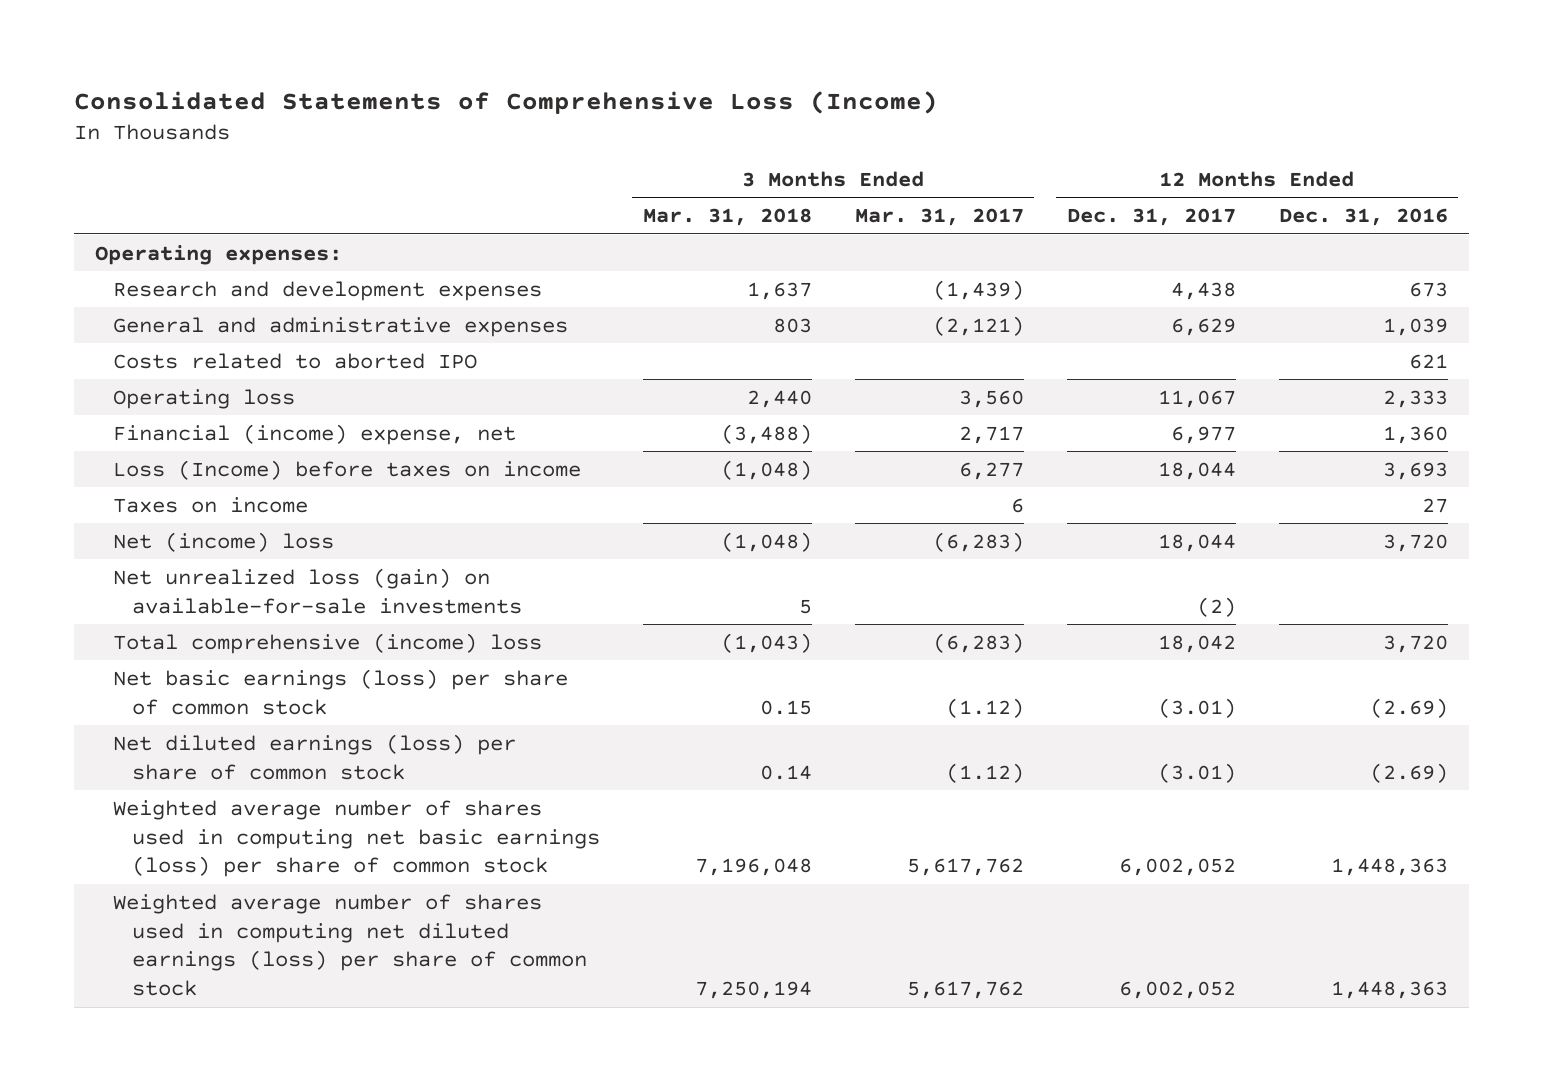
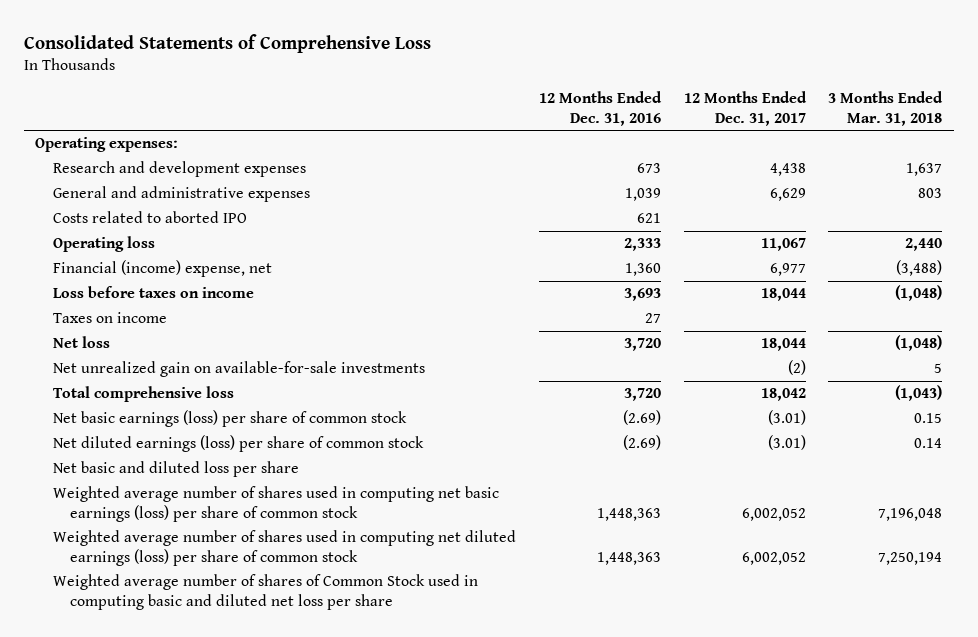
[73,90,938,114] Consolidated Statements of Comprehensive Loss (Income) -> [24,33,432,53] Consolidated Statements of Comprehensive Loss
[854,208,1024,227] Mar. 31, 2017 -> none
[113,459,582,480] Loss (Income) before taxes on income -> [52,286,254,299] Loss before taxes on income
[113,531,335,552] Net (income) loss -> [52,336,110,349] Net loss
[113,567,522,614] Net unrealized loss (gain) on available-for-sale investments -> [52,361,425,378] Net unrealized gain on available-for-sale investments
[113,632,543,654] Total comprehensive (income) loss -> [52,386,234,403] Total comprehensive loss
none -> [52,461,299,478] Net basic and diluted loss per share
none -> [52,574,478,610] Weighted average number of shares of Common Stock used in computing basic and diluted net loss per share

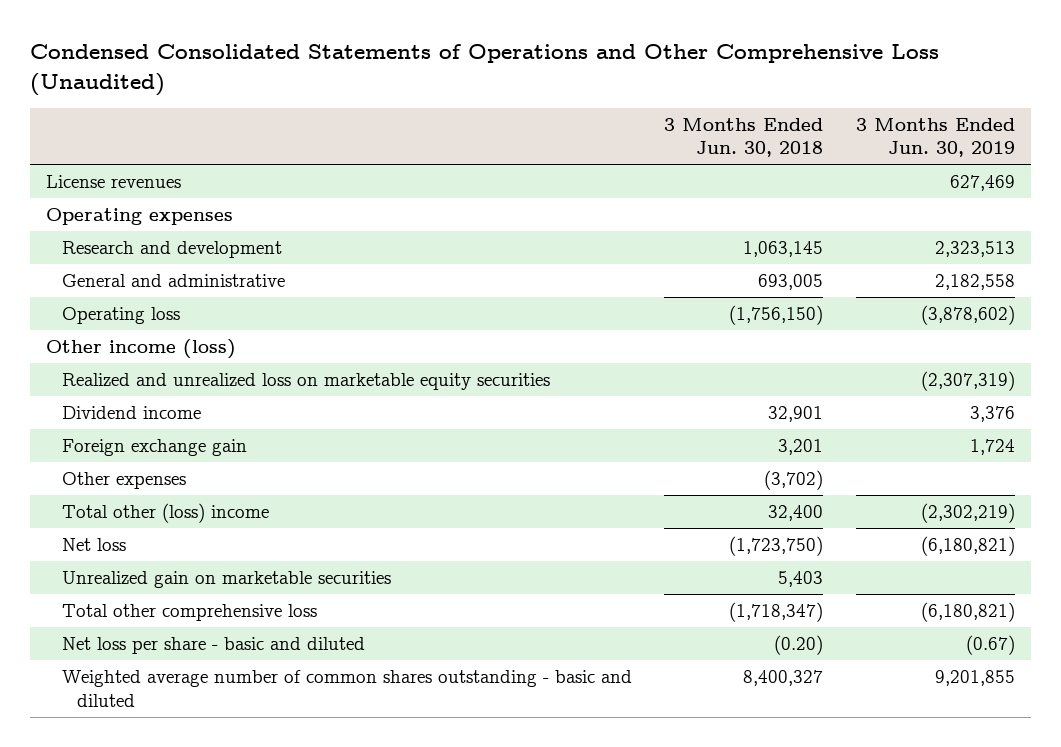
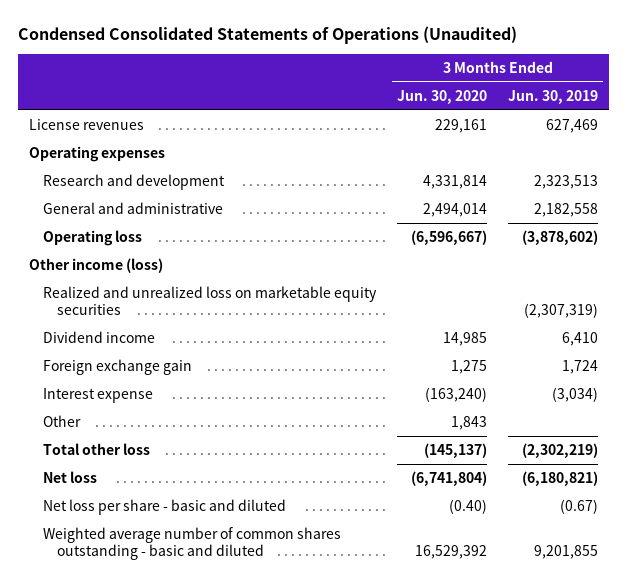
[29,44,939,96] Condensed Consolidated Statements of Operations and Other Comprehensive Loss (Unaudited) -> [18,25,518,44] Condensed Consolidated Statements of Operations (Unaudited)
[664,117,824,158] 3 Months Ended Jun. 30, 2018 -> none
none -> [396,89,487,104] Jun. 30, 2020
[969,406,1015,423] 3,376 -> [562,332,599,347] 6,410
none -> [42,388,153,404] Interest expense
[61,472,186,490] Other expenses -> [42,415,81,428] Other
[61,503,269,524] Total other (loss) income -> [42,443,150,456] Total other loss
[61,571,391,589] Unrealized gain on marketable securities -> none
[61,604,317,622] Total other comprehensive loss -> none

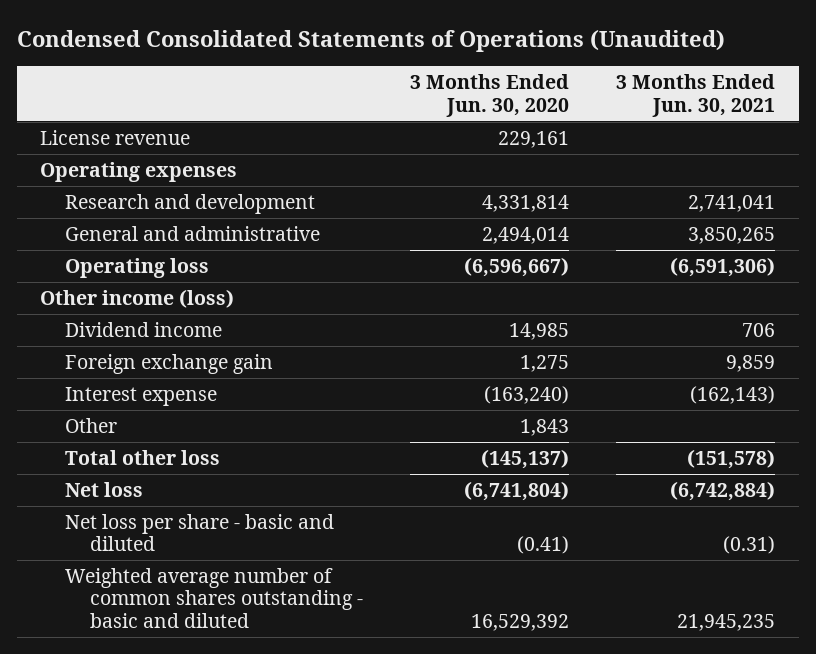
[508,89,599,104] Jun. 30, 2019 -> none
none -> [616,73,776,117] 3 Months Ended Jun. 30, 2021
[28,119,144,131] License revenues -> [40,129,191,145] License revenue
[42,286,377,316] Realized and unrealized loss on marketable equity securities -> none
[448,499,487,515] (0.40) -> [516,536,569,555] (0.41)

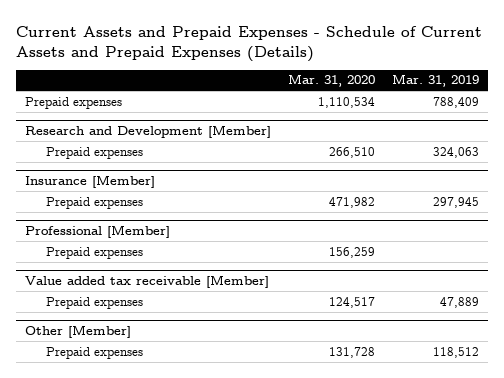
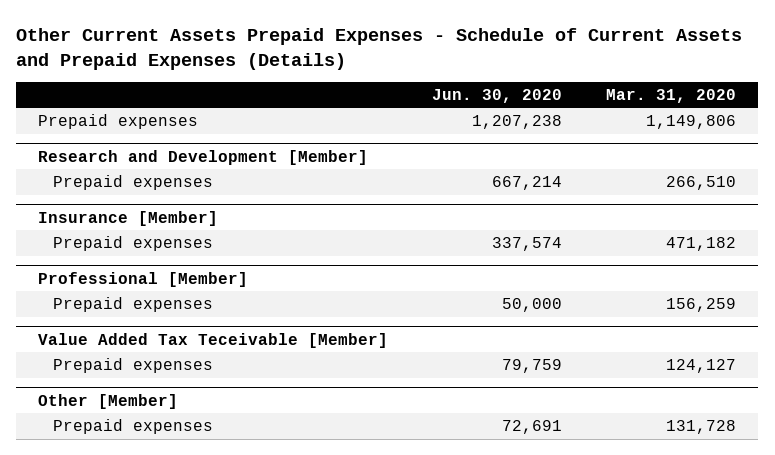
[16,25,483,62] Current Assets and Prepaid Expenses - Schedule of Current Assets and Prepaid Expenses (Details) -> [16,28,743,70] Other Current Assets Prepaid Expenses - Schedule of Current Assets and Prepaid Expenses (Details)
[392,74,480,88] Mar. 31, 2019 -> none
none -> [432,88,563,103] Jun. 30, 2020
[318,96,376,108] 1,110,534 -> [646,115,737,130] 1,149,806
[329,196,376,208] 471,982 -> [666,237,737,252] 471,182
[24,275,269,289] Value added tax receivable [Member] -> [38,332,389,348] Value Added Tax Teceivable [Member]
[329,296,376,308] 124,517 -> [666,359,737,374] 124,127

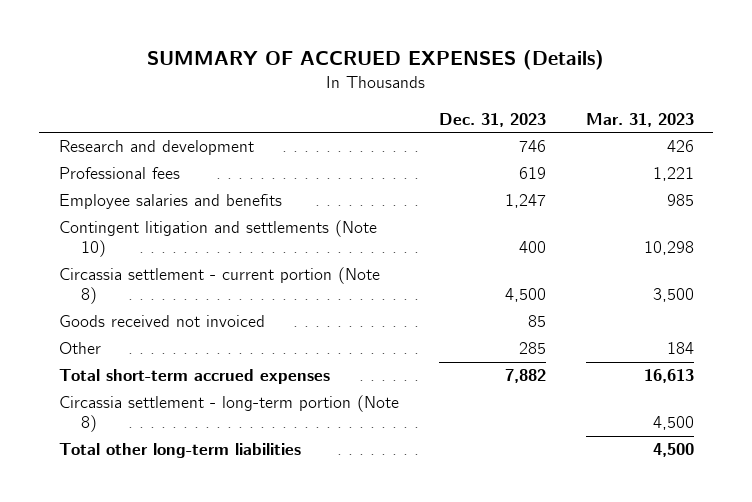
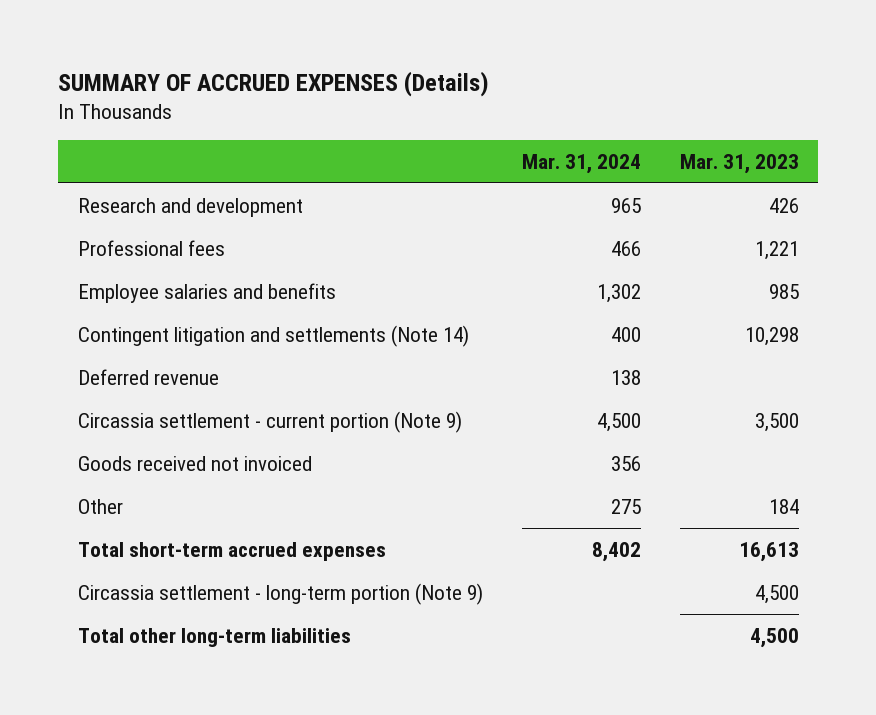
[438,112,546,127] Dec. 31, 2023 -> none
none -> [521,153,641,174] Mar. 31, 2024
[58,220,377,258] Contingent litigation and settlements (Note 10) -> [77,324,469,347] Contingent litigation and settlements (Note 14)
none -> [77,368,219,385] Deferred revenue
[58,267,380,305] Circassia settlement - current portion (Note 8) -> [77,410,462,433] Circassia settlement - current portion (Note 9)
[58,395,399,433] Circassia settlement - long-term portion (Note 8) -> [77,582,483,605] Circassia settlement - long-term portion (Note 9)

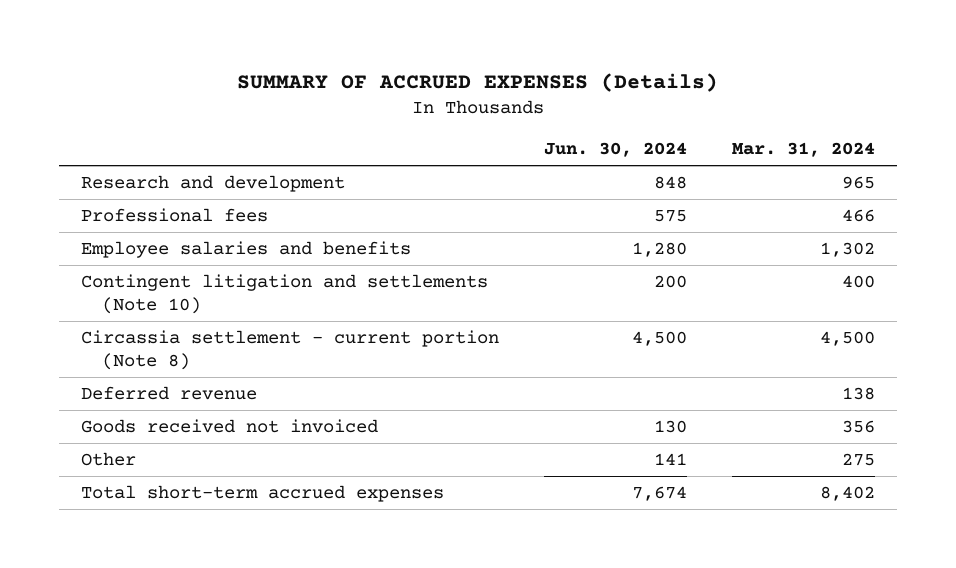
[679,153,799,174] Mar. 31, 2023 -> none
none -> [543,142,687,158] Jun. 30, 2024
[77,324,469,347] Contingent litigation and settlements (Note 14) -> [81,273,489,314] Contingent litigation and settlements (Note 10)
none -> [81,329,500,370] Circassia settlement - current portion (Note 8)
[77,410,462,433] Circassia settlement - current portion (Note 9) -> none
[77,582,483,605] Circassia settlement - long-term portion (Note 9) -> none
[77,627,351,647] Total other long-term liabilities -> none

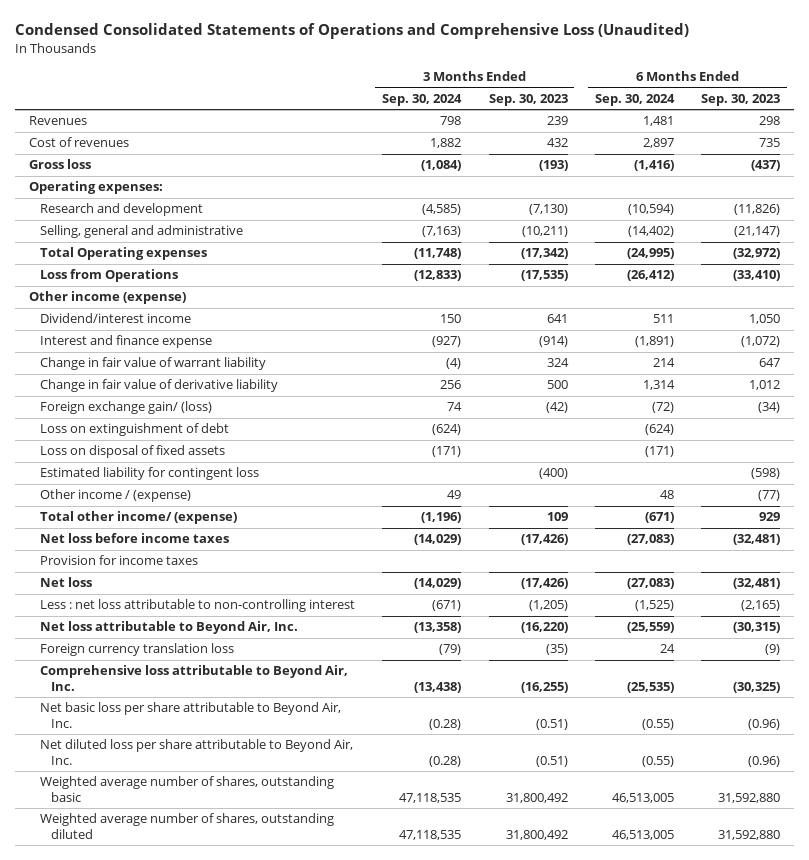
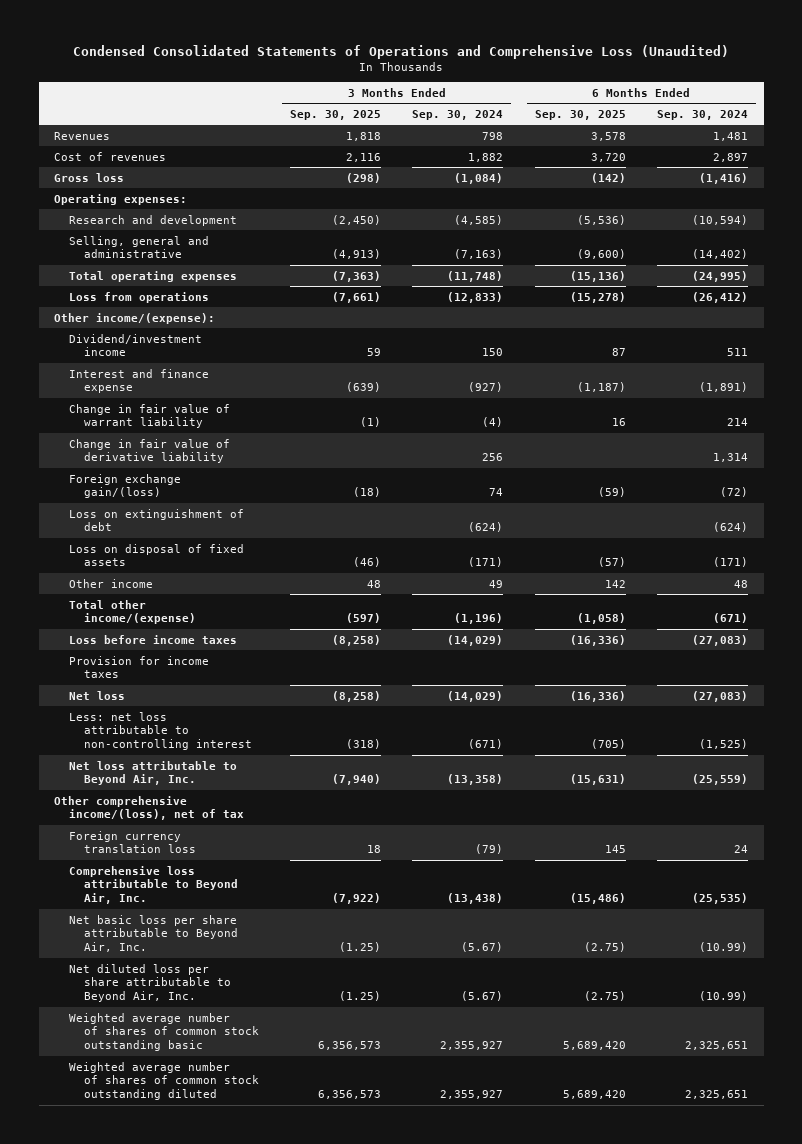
[488,93,568,106] Sep. 30, 2023 -> none
[701,93,781,106] Sep. 30, 2023 -> none
none -> [289,109,381,120] Sep. 30, 2025
none -> [534,109,626,120] Sep. 30, 2025
[39,247,207,261] Total Operating expenses -> [68,270,237,282] Total operating expenses
[39,269,178,283] Loss from Operations -> [68,291,209,303] Loss from operations
[28,291,186,305] Other income (expense) -> [54,312,216,324] Other income/(expense):
[39,313,191,324] Dividend/interest income -> [68,333,202,357] Dividend/investment income
[39,401,212,415] Foreign exchange gain/ (loss) -> [68,473,181,499] Foreign exchange gain/(loss)
[39,467,259,481] Estimated liability for contingent loss -> none
[39,489,191,503] Other income / (expense) -> [68,578,153,588] Other income
[39,511,237,525] Total other income/ (expense) -> [68,599,196,625] Total other income/(expense)
[39,533,229,544] Net loss before income taxes -> [68,634,237,644] Loss before income taxes
[39,599,355,613] Less : net loss attributable to non-controlling interest -> [68,711,252,751] Less: net loss attributable to non-controlling interest
none -> [54,795,244,821] Other comprehensive income/(loss), net of tax
[429,719,462,731] (0.28) -> [461,942,504,953] (5.67)
[641,719,674,731] (0.55) -> [698,942,748,953] (10.99)
[429,756,462,768] (0.28) -> [461,991,504,1002] (5.67)
[641,756,674,768] (0.55) -> [698,991,748,1002] (10.99)
[39,776,334,803] Weighted average number of shares, outstanding basic -> [68,1012,259,1052] Weighted average number of shares of common stock outstanding basic
[399,793,462,804] 47,118,535 -> [440,1041,504,1051] 2,355,927
[611,793,674,804] 46,513,005 -> [684,1041,748,1051] 2,325,651
[39,813,334,840] Weighted average number of shares, outstanding diluted -> [68,1061,259,1101] Weighted average number of shares of common stock outstanding diluted
[399,830,462,841] 47,118,535 -> [440,1090,504,1100] 2,355,927
[611,830,674,841] 46,513,005 -> [684,1090,748,1100] 2,325,651

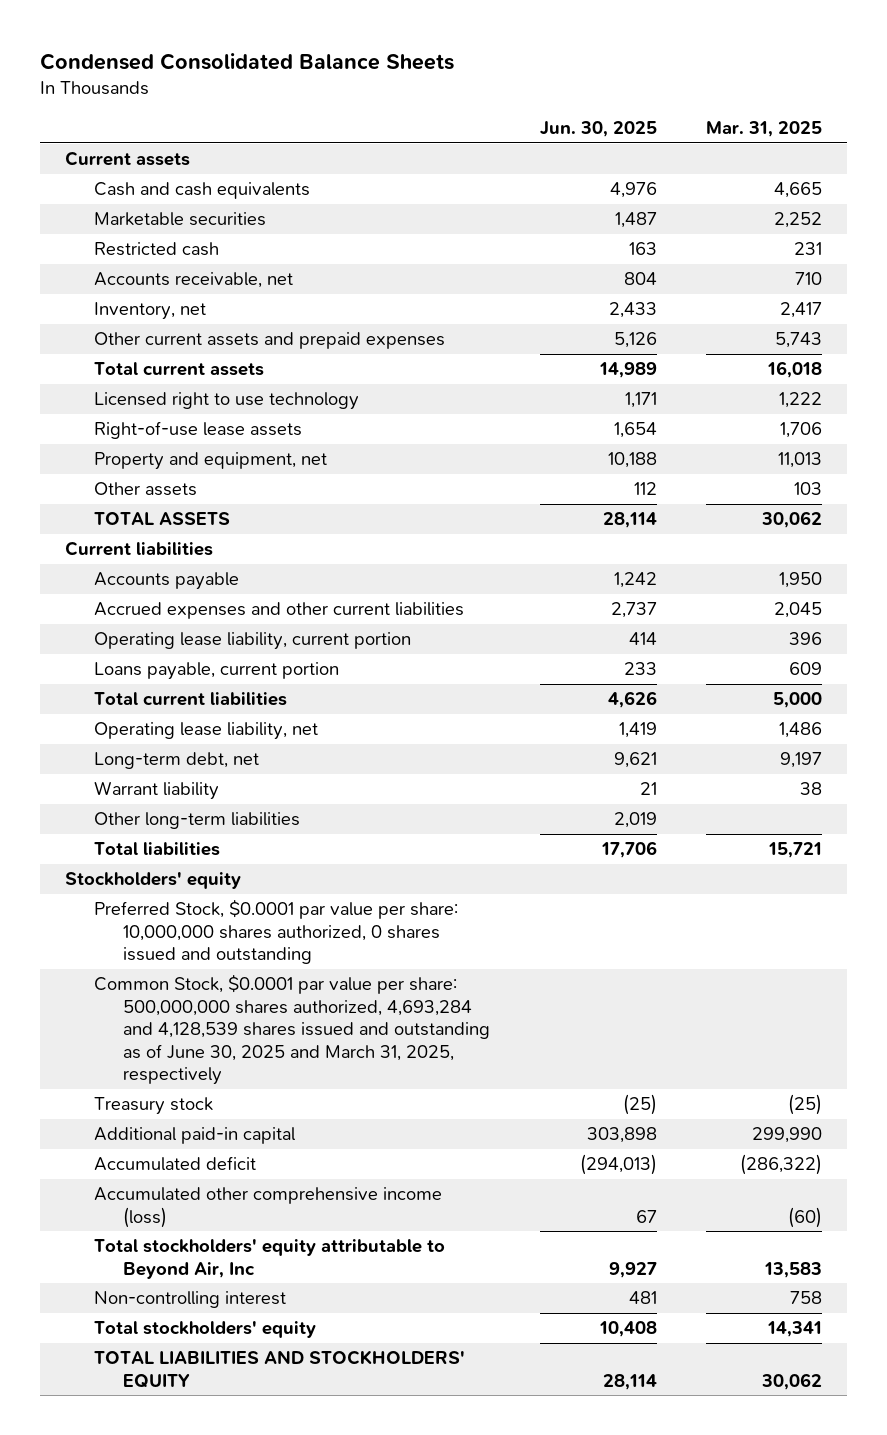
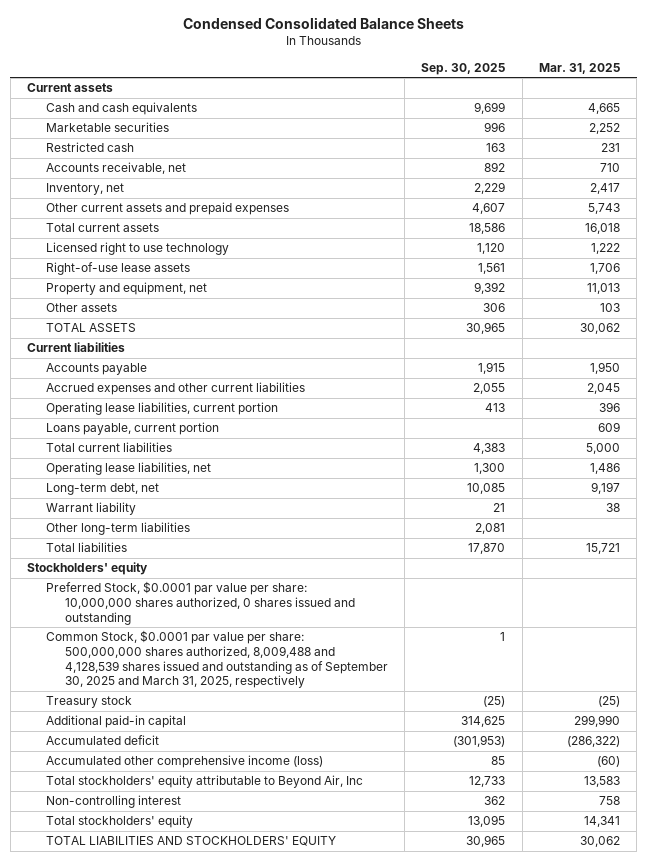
[539,121,657,138] Jun. 30, 2025 -> none
none -> [421,62,506,75] Sep. 30, 2025
[93,632,411,651] Operating lease liability, current portion -> [45,402,278,416] Operating lease liabilities, current portion
[93,722,318,741] Operating lease liability, net -> [45,462,211,476] Operating lease liabilities, net
[93,974,491,1086] Common Stock, $0.0001 par value per share: 500,000,000 shares authorized, 4,693,284 and 4,128,539 shares issued and outstanding as of June 30, 2025 and March 31, 2025, respectively -> [45,630,388,689] Common Stock, $0.0001 par value per share: 500,000,000 shares authorized, 8,009,488 and 4,128,539 shares issued and outstanding as of September 30, 2025 and March 31, 2025, respectively

